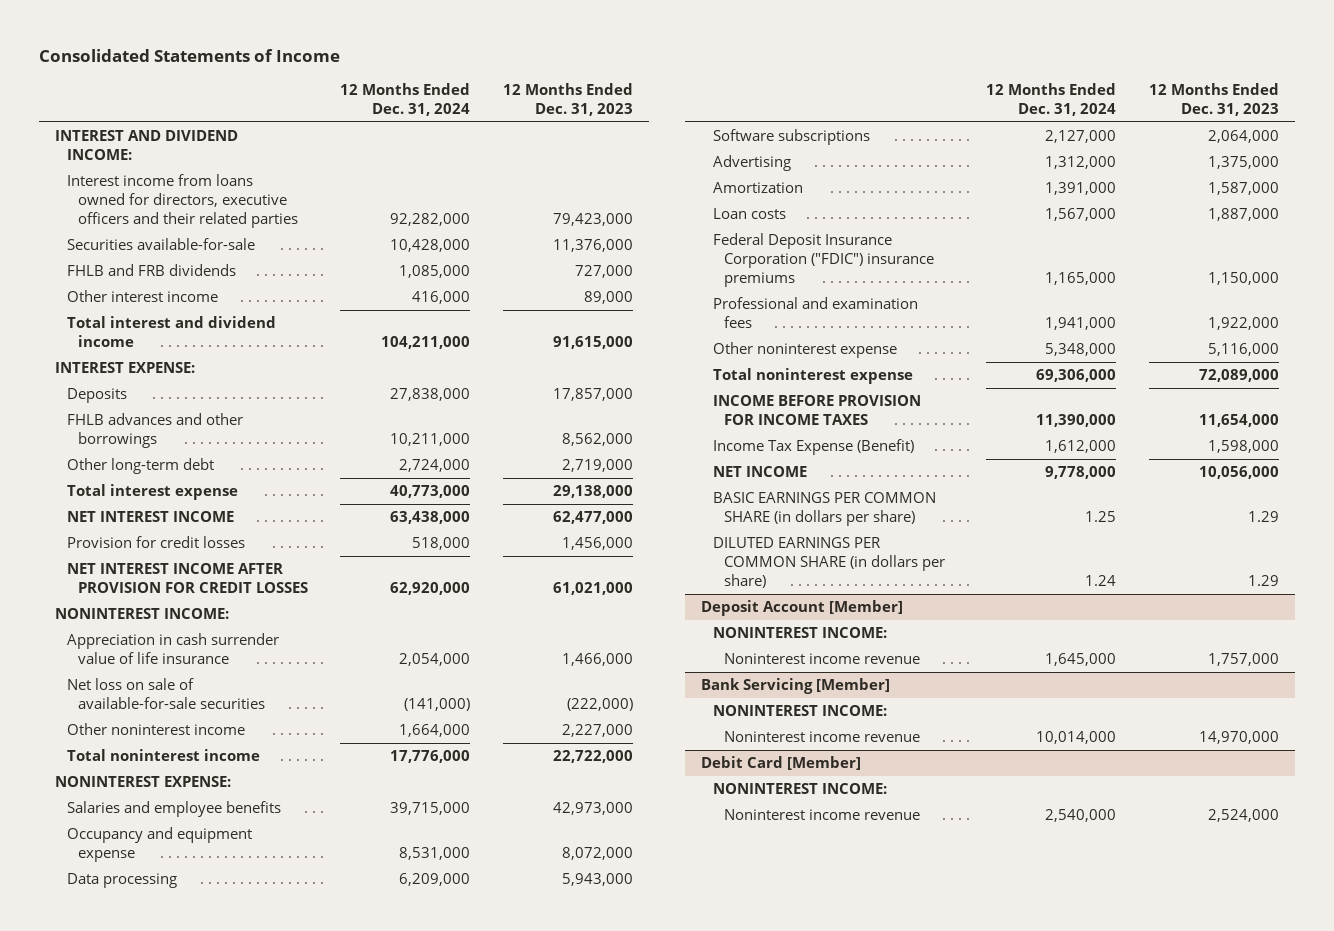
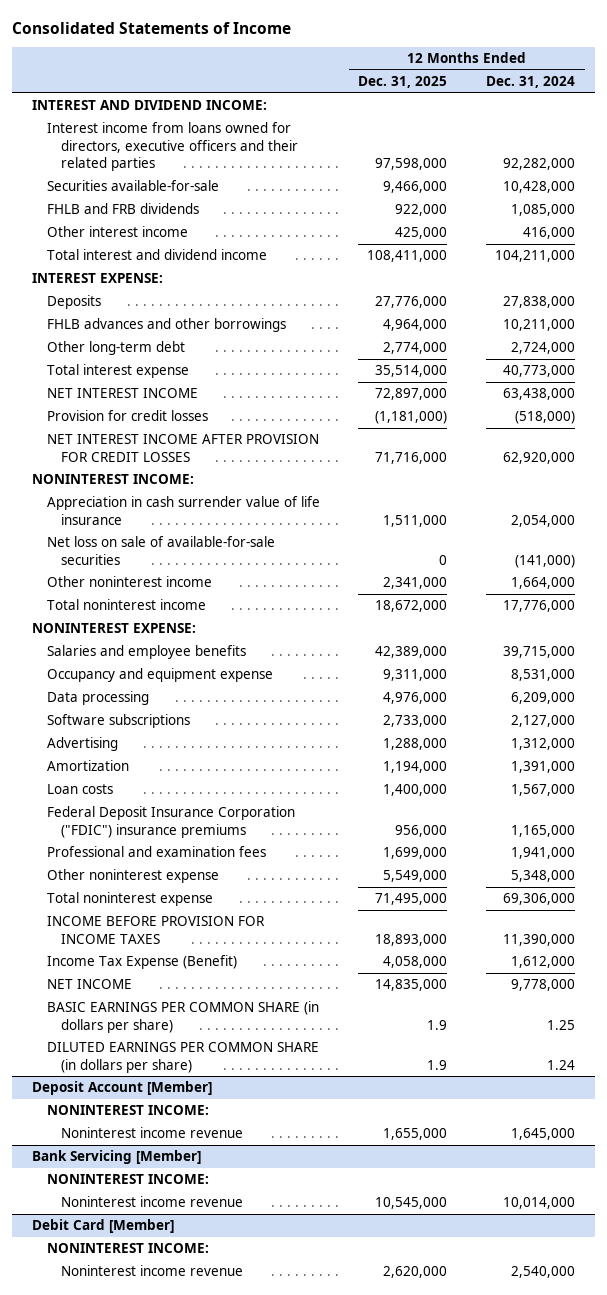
[502,83,633,116] 12 Months Ended Dec. 31, 2023 -> none
none -> [358,76,448,89] Dec. 31, 2025
[412,537,471,551] 518,000 -> [515,411,576,425] (518,000)

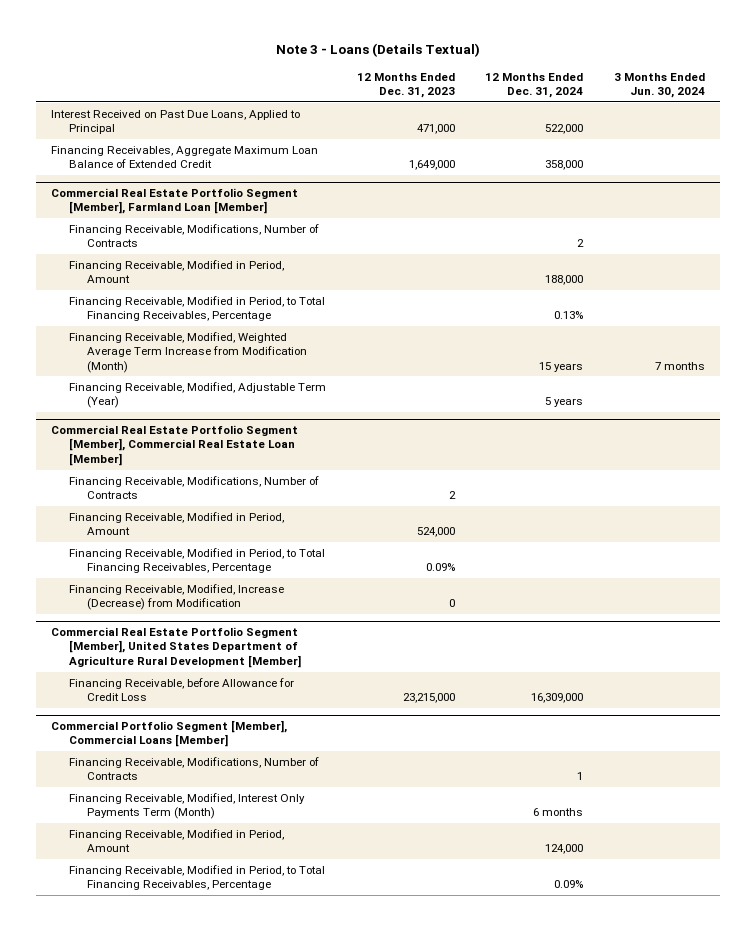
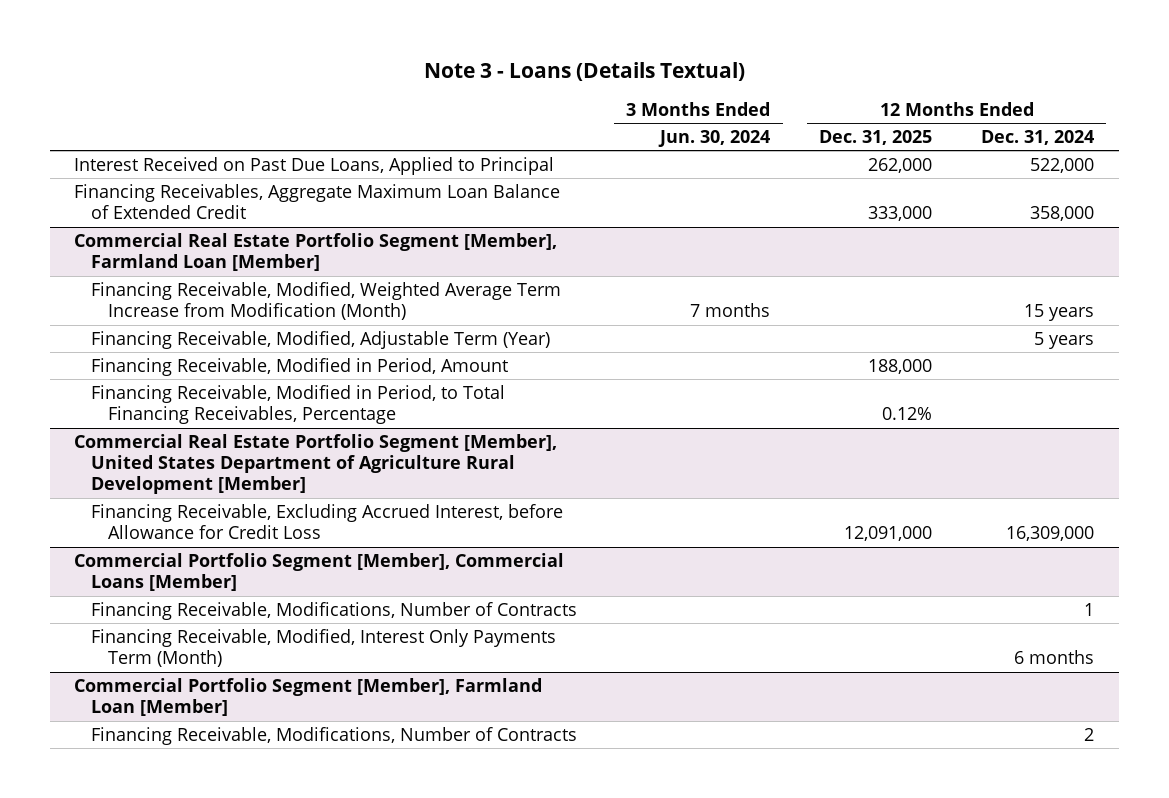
[356,72,455,98] 12 Months Ended Dec. 31, 2023 -> none
none -> [819,130,933,146] Dec. 31, 2025
[69,224,320,248] Financing Receivable, Modifications, Number of Contracts -> none
[69,260,285,284] Financing Receivable, Modified in Period, Amount -> none
[69,296,326,322] Financing Receivable, Modified in Period, to Total Financing Receivables, Percentage -> none
[51,425,299,466] Commercial Real Estate Portfolio Segment [Member], Commercial Real Estate Loan [Member] -> none
[69,476,320,500] Financing Receivable, Modifications, Number of Contracts -> none
[69,584,285,611] Financing Receivable, Modified, Increase (Decrease) from Modification -> none
[69,678,295,702] Financing Receivable, before Allowance for Credit Loss -> [91,504,564,540] Financing Receivable, Excluding Accrued Interest, before Allowance for Credit Loss
[69,829,285,853] Financing Receivable, Modified in Period, Amount -> none
[69,865,326,891] Financing Receivable, Modified in Period, to Total Financing Receivables, Percentage -> none
none -> [74,678,543,717] Commercial Portfolio Segment [Member], Farmland Loan [Member]
none -> [91,727,578,746] Financing Receivable, Modifications, Number of Contracts

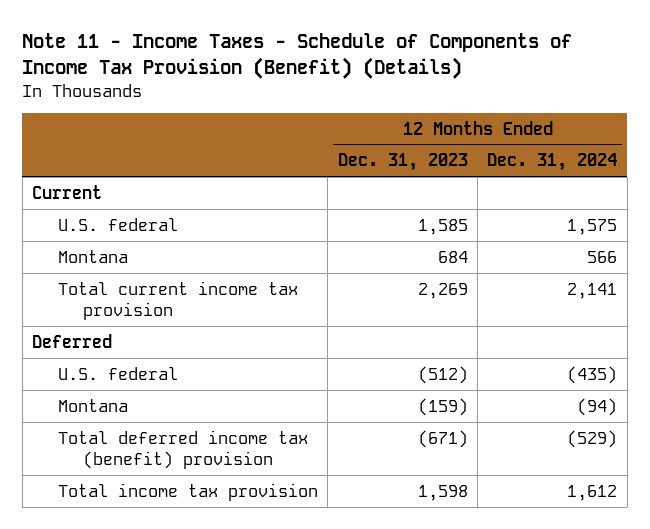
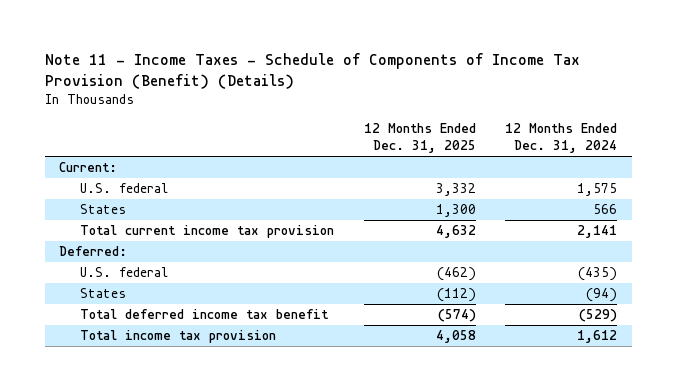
[337,153,468,172] Dec. 31, 2023 -> none
none -> [363,123,476,154] 12 Months Ended Dec. 31, 2025
[32,184,103,199] Current -> [59,162,118,173] Current:
[57,249,128,263] Montana -> [80,204,127,215] States
[32,333,113,348] Deferred -> [59,246,128,257] Deferred:
[57,398,128,412] Montana -> [80,288,127,299] States
[57,429,308,470] Total deferred income tax (benefit) provision -> [80,309,330,320] Total deferred income tax benefit

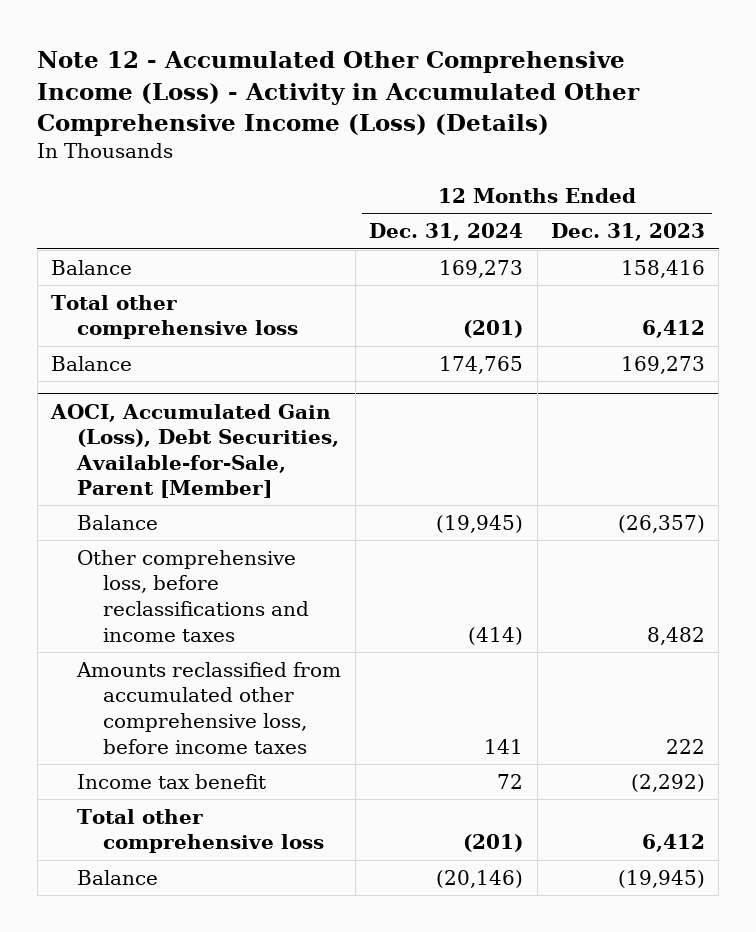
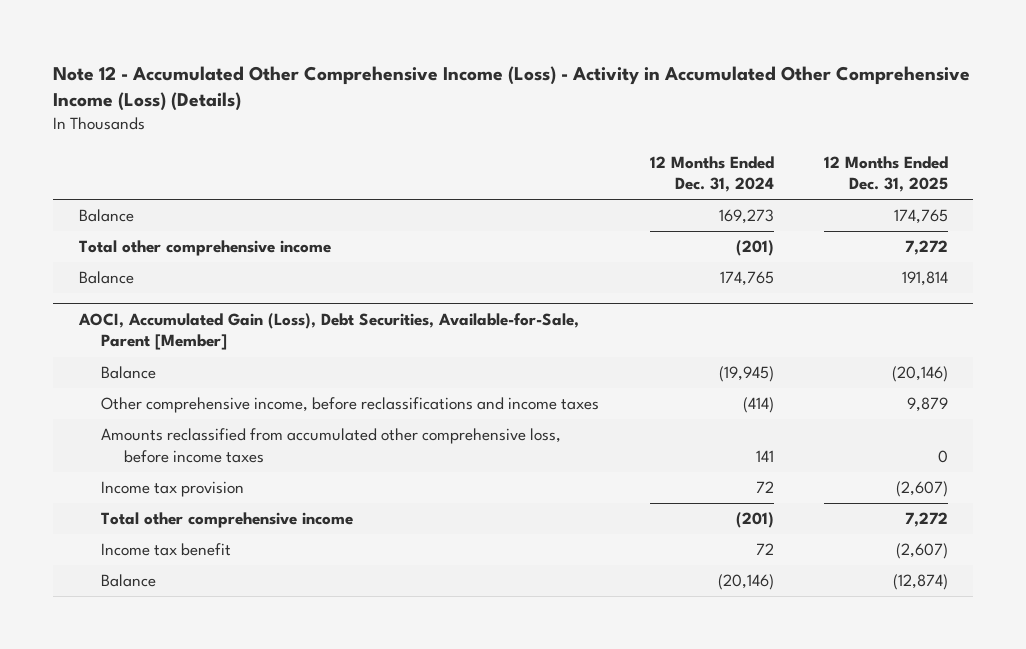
[550,223,705,242] Dec. 31, 2023 -> none
none -> [823,155,948,193] 12 Months Ended Dec. 31, 2025
[51,294,299,340] Total other comprehensive loss -> [78,240,331,257] Total other comprehensive income
[77,549,310,642] Other comprehensive loss, before reclassifications and income taxes -> [101,397,600,414] Other comprehensive income, before reclassifications and income taxes
none -> [101,481,245,498] Income tax provision
none -> [101,512,354,529] Total other comprehensive income
[77,808,325,854] Total other comprehensive loss -> none

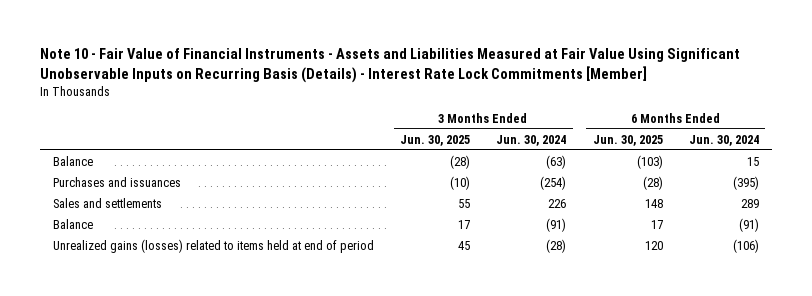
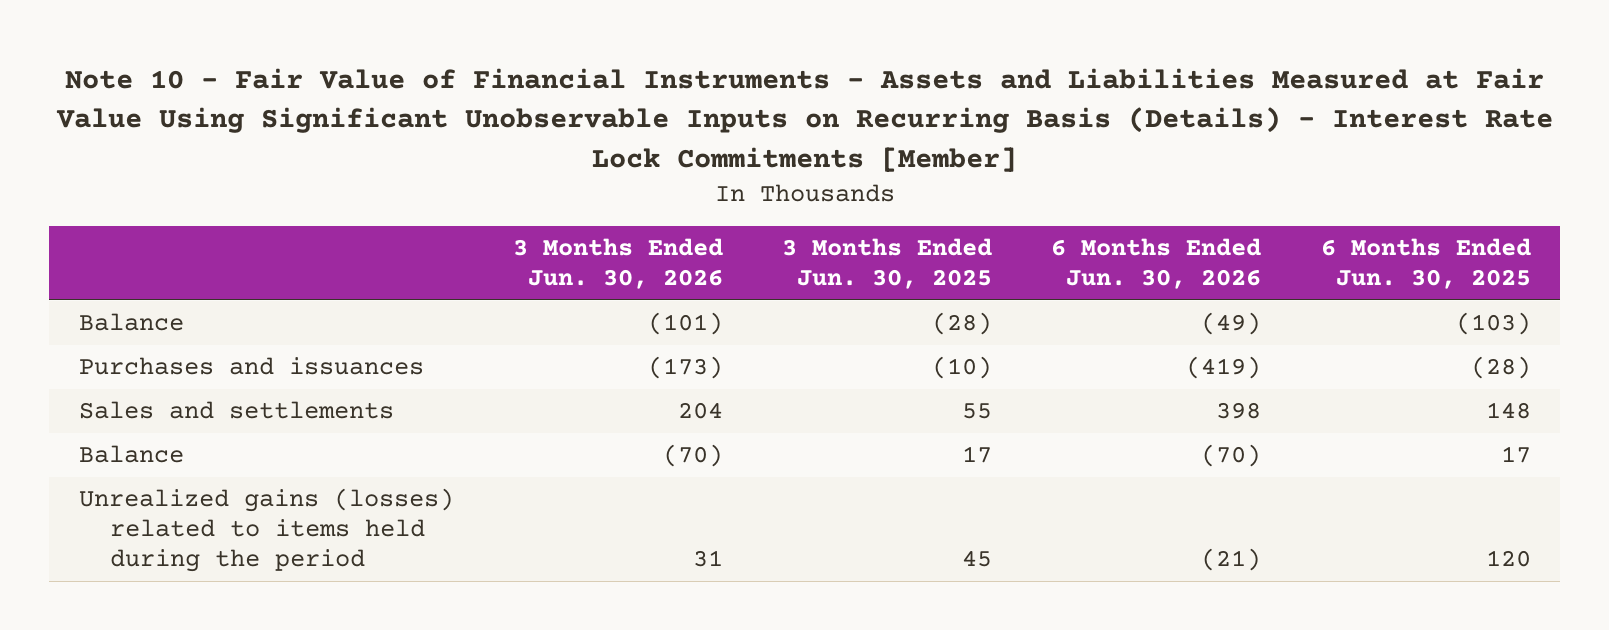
[496,134,567,146] Jun. 30, 2024 -> none
[688,134,759,146] Jun. 30, 2024 -> none
none -> [512,238,723,290] 3 Months Ended Jun. 30, 2026
none -> [1051,238,1262,290] 6 Months Ended Jun. 30, 2026
[53,238,375,253] Unrealized gains (losses) related to items held at end of period -> [78,488,454,573] Unrealized gains (losses) related to items held during the period

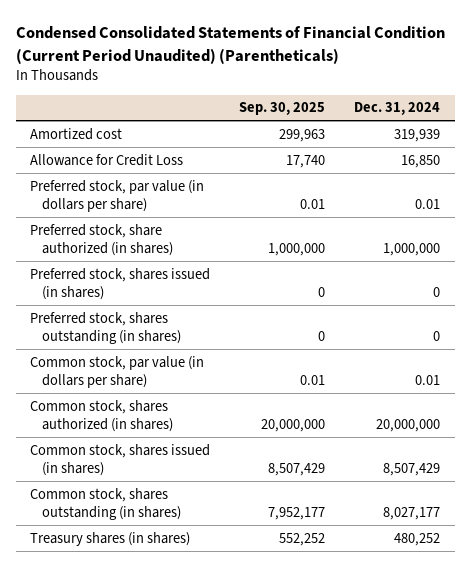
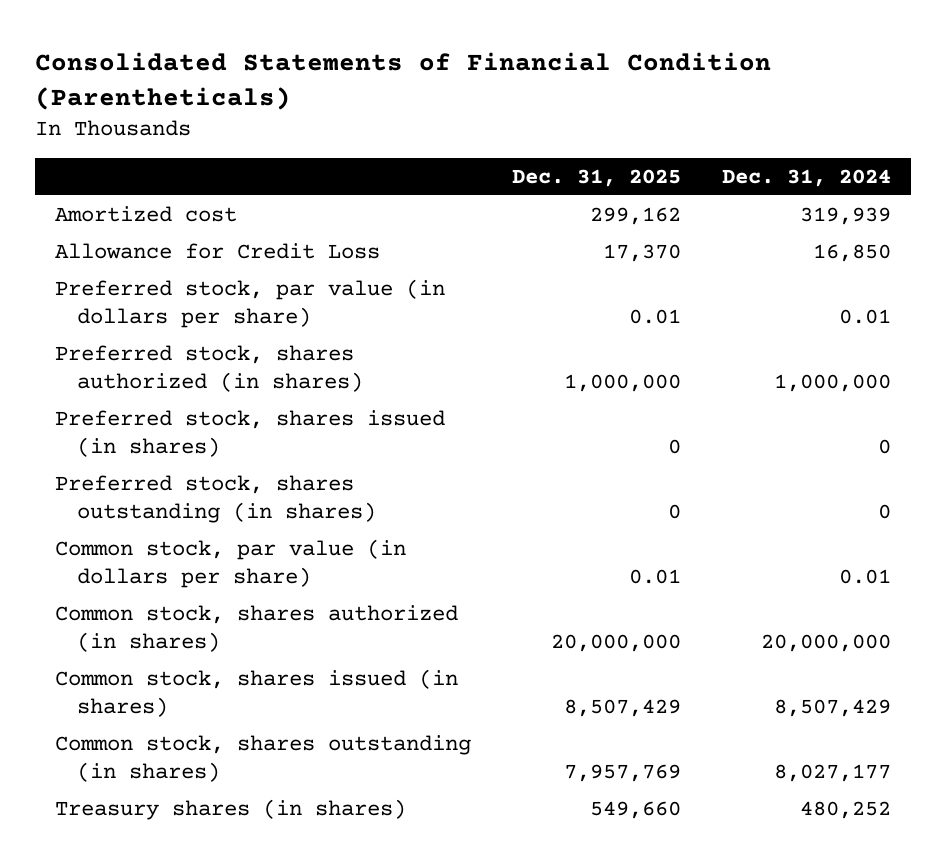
[15,26,445,64] Condensed Consolidated Statements of Financial Condition (Current Period Unaudited) (Parentheticals) -> [34,51,771,110] Consolidated Statements of Financial Condition (Parentheticals)
[239,102,326,116] Sep. 30, 2025 -> none
none -> [511,168,681,187] Dec. 31, 2025
[30,223,174,256] Preferred stock, share authorized (in shares) -> [55,344,364,393] Preferred stock, shares authorized (in shares)

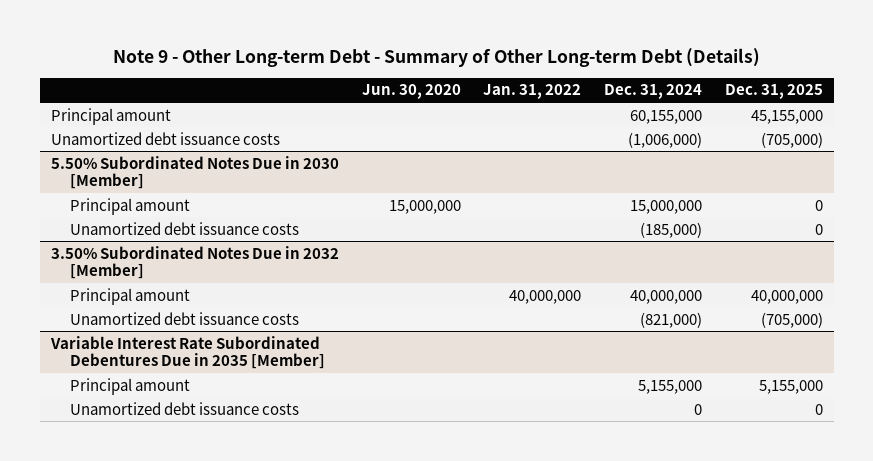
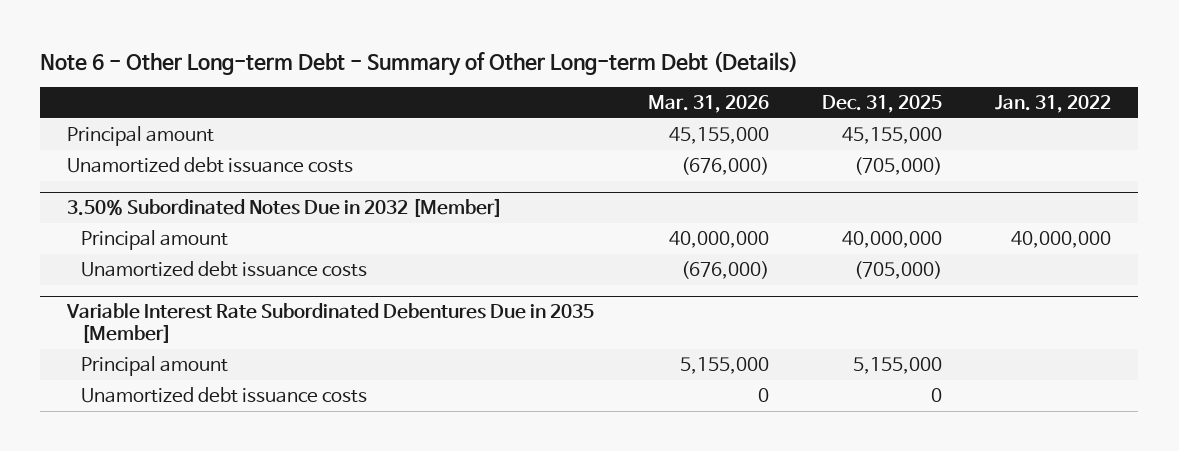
[112,47,760,67] Note 9 - Other Long-term Debt - Summary of Other Long-term Debt (Details) -> [40,50,799,76] Note 6 - Other Long-term Debt - Summary of Other Long-term Debt (Details)
[361,84,461,100] Jun. 30, 2020 -> none
[603,84,702,100] Dec. 31, 2024 -> none
none -> [647,95,769,114] Mar. 31, 2026
[50,155,339,190] 5.50% Subordinated Notes Due in 2030 [Member] -> none
[69,197,190,215] Principal amount -> none
[69,221,299,235] Unamortized debt issuance costs -> none

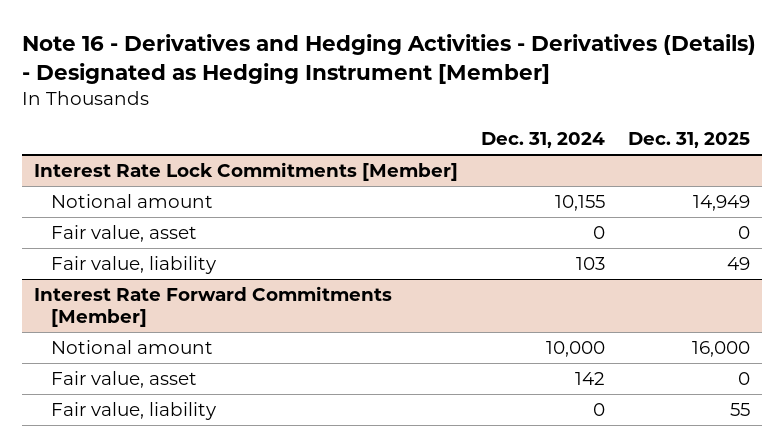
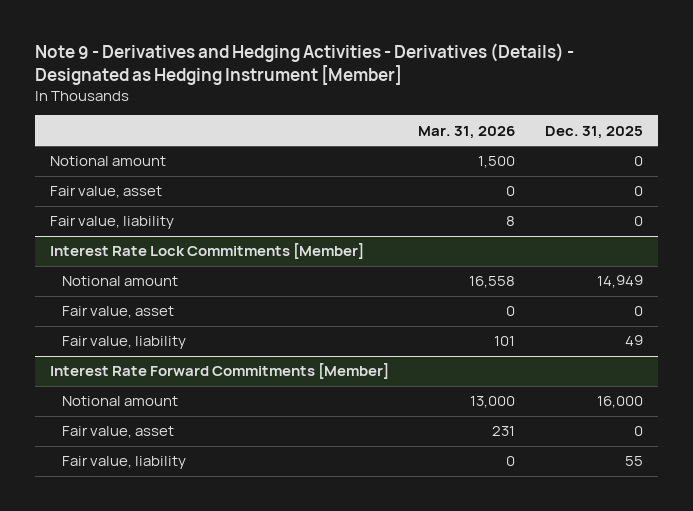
[21,33,756,84] Note 16 - Derivatives and Hedging Activities - Derivatives (Details) - Designated as Hedging Instrument [Member] -> [34,42,574,85] Note 9 - Derivatives and Hedging Activities - Derivatives (Details) - Designated as Hedging Instrument [Member]
[480,132,605,149] Dec. 31, 2024 -> none
none -> [418,125,516,139] Mar. 31, 2026
none -> [49,156,166,167] Notional amount
none -> [49,186,162,199] Fair value, asset
none -> [49,216,174,230] Fair value, liability

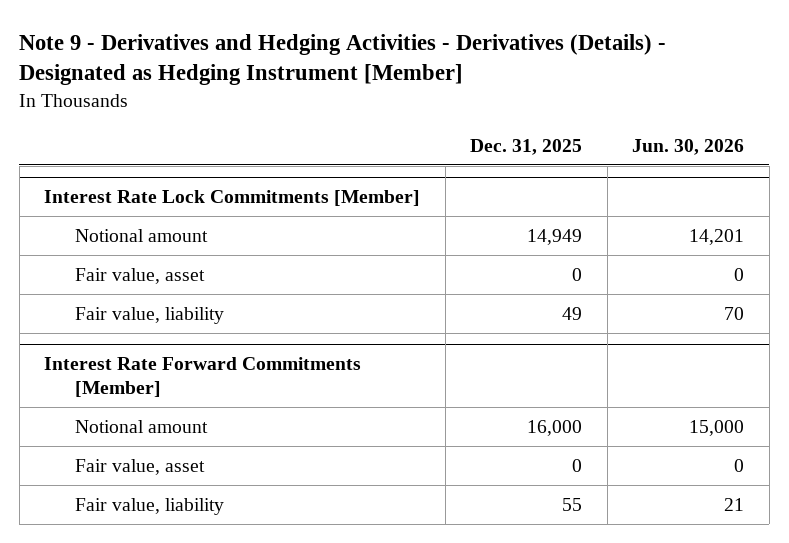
[418,125,516,139] Mar. 31, 2026 -> none
none -> [632,138,745,155] Jun. 30, 2026
[49,156,166,167] Notional amount -> none
[49,186,162,199] Fair value, asset -> none
[49,216,174,230] Fair value, liability -> none

